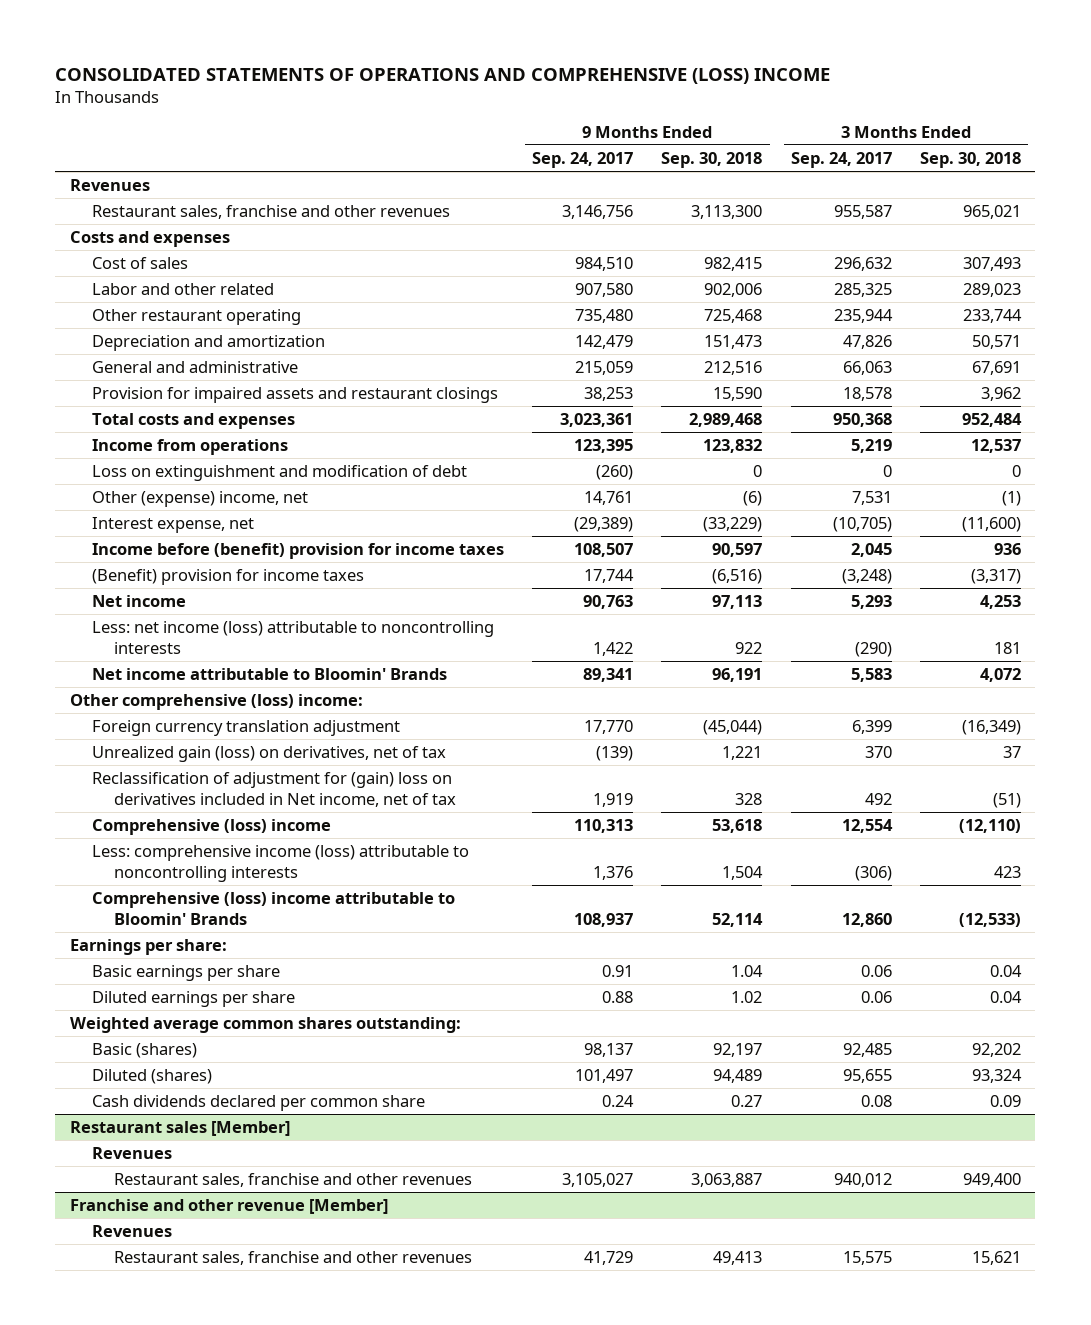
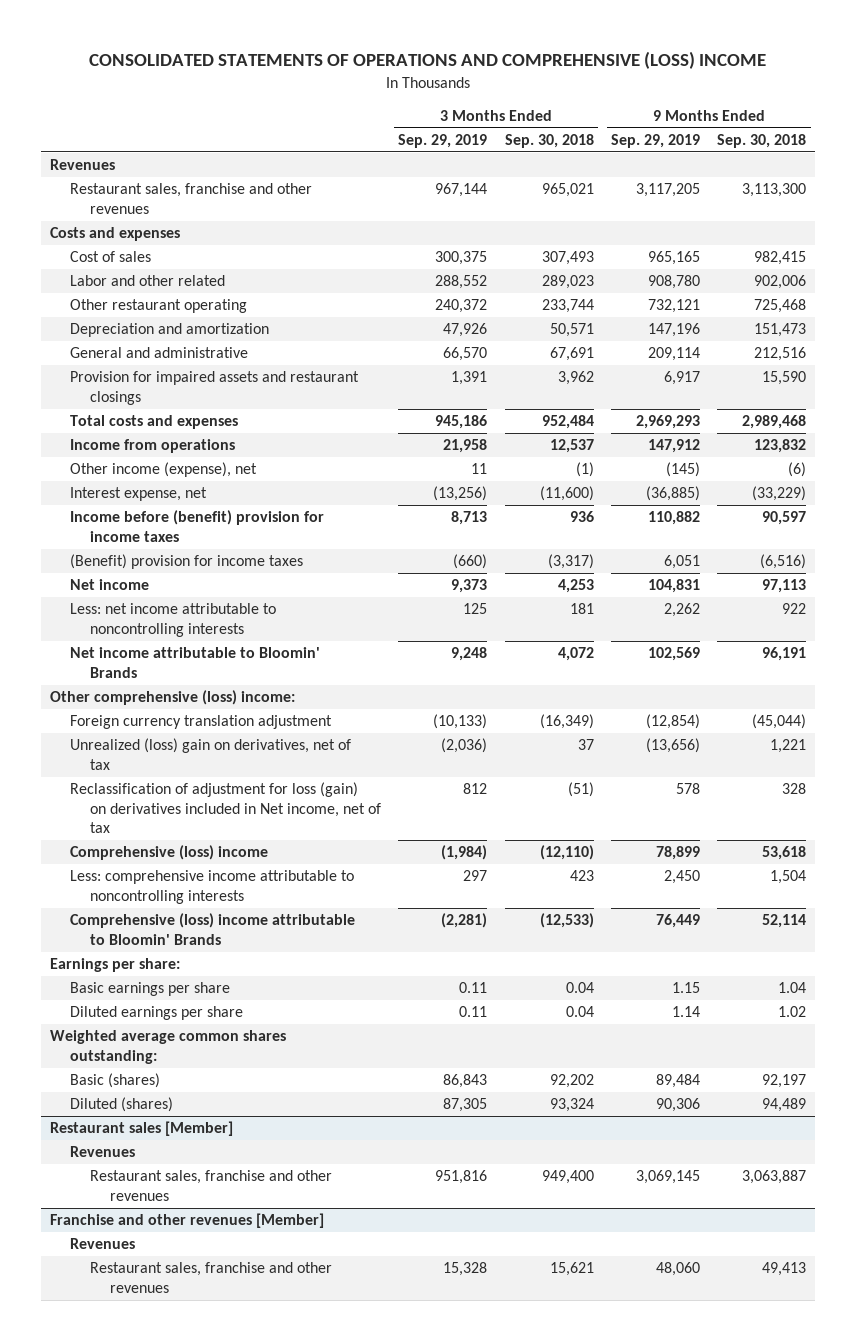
[532,151,634,168] Sep. 24, 2017 -> none
[790,151,892,168] Sep. 24, 2017 -> none
none -> [398,134,488,149] Sep. 29, 2019
none -> [610,134,700,149] Sep. 29, 2019
[91,464,467,481] Loss on extinguishment and modification of debt -> none
[91,490,308,507] Other (expense) income, net -> [69,462,257,478] Other income (expense), net
[91,620,494,654] Less: net income (loss) attributable to noncontrolling interests -> [69,603,276,637] Less: net income attributable to noncontrolling interests
[91,745,446,762] Unrealized gain (loss) on derivatives, net of tax -> [69,738,351,770] Unrealized (loss) gain on derivatives, net of tax
[91,771,456,807] Reclassification of adjustment for (gain) loss on derivatives included in Net income, net of tax -> [69,782,381,834] Reclassification of adjustment for loss (gain) on derivatives included in Net income, net of tax
[91,844,469,882] Less: comprehensive income (loss) attributable to noncontrolling interests -> [69,870,354,904] Less: comprehensive income attributable to noncontrolling interests
[91,1094,425,1111] Cash dividends declared per common share -> none
[69,1198,388,1214] Franchise and other revenue [Member] -> [49,1213,324,1229] Franchise and other revenues [Member]

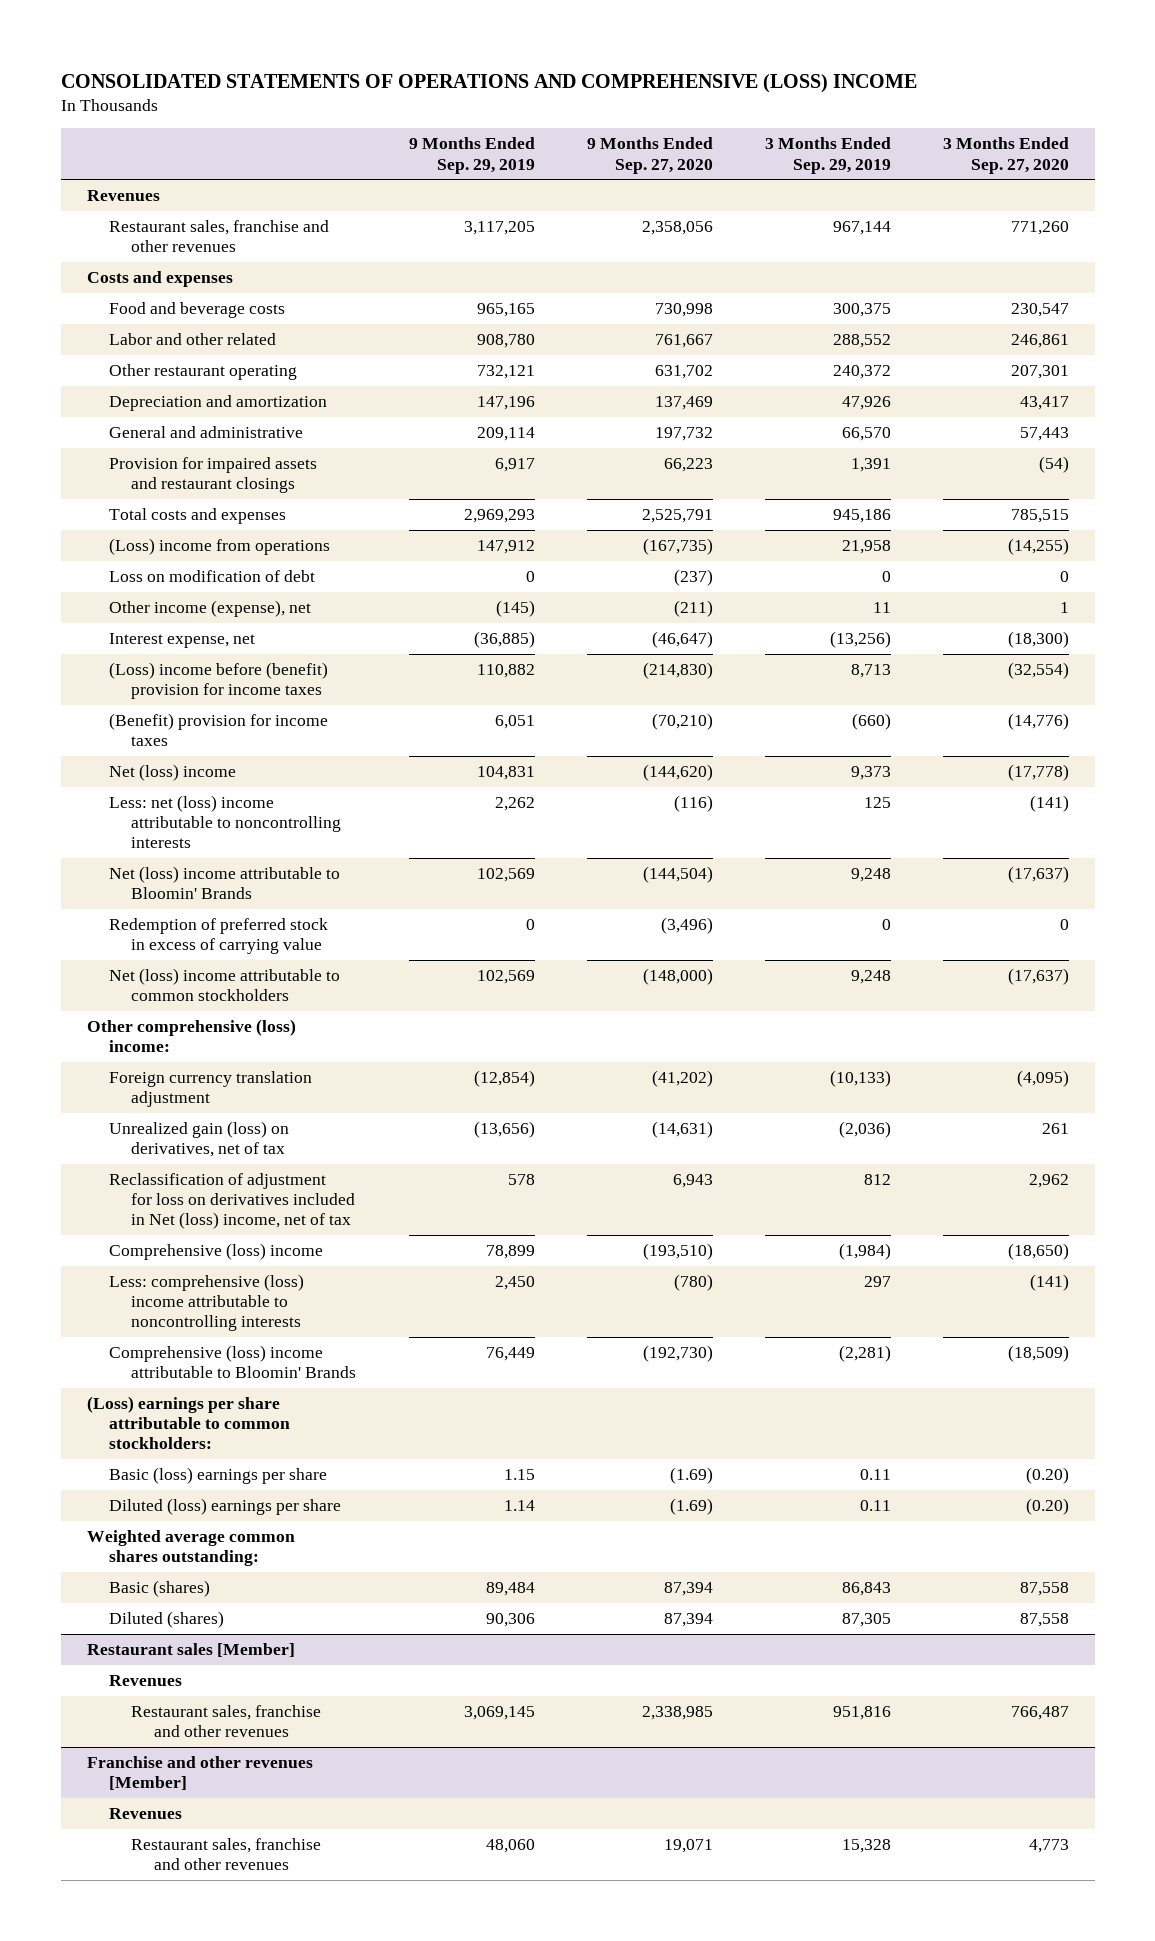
[504,134,594,149] Sep. 30, 2018 -> none
[717,134,807,149] Sep. 30, 2018 -> none
none -> [586,137,713,174] 9 Months Ended Sep. 27, 2020
none -> [942,137,1069,174] 3 Months Ended Sep. 27, 2020
[69,251,151,263] Cost of sales -> [109,301,286,318] Food and beverage costs
[69,439,235,454] Income from operations -> [109,537,331,555] (Loss) income from operations
none -> [109,569,316,582] Loss on modification of debt
[69,510,324,542] Income before (benefit) provision for income taxes -> [109,661,329,700] (Loss) income before (benefit) provision for income taxes
[69,579,149,591] Net income -> [109,763,237,781] Net (loss) income
[69,603,276,637] Less: net income attributable to noncontrolling interests -> [109,794,342,849] Less: net (loss) income attributable to noncontrolling interests
[69,647,320,678] Net income attributable to Bloomin' Brands -> [109,865,341,900] Net (loss) income attributable to Bloomin' Brands
none -> [109,917,329,955] Redemption of preferred stock in excess of carrying value
none -> [109,967,341,1002] Net (loss) income attributable to common stockholders
[69,738,351,770] Unrealized (loss) gain on derivatives, net of tax -> [109,1120,290,1158] Unrealized gain (loss) on derivatives, net of tax
[69,782,381,834] Reclassification of adjustment for loss (gain) on derivatives included in Net income, net of tax -> [109,1172,356,1230] Reclassification of adjustment for loss on derivatives included in Net (loss) income, net of tax
[69,870,354,904] Less: comprehensive income attributable to noncontrolling interests -> [109,1273,305,1332] Less: comprehensive (loss) income attributable to noncontrolling interests
[49,958,180,973] Earnings per share: -> [86,1395,291,1450] (Loss) earnings per share attributable to common stockholders:
[69,982,230,997] Basic earnings per share -> [109,1466,328,1484] Basic (loss) earnings per share
[69,1006,243,1021] Diluted earnings per share -> [109,1497,342,1515] Diluted (loss) earnings per share

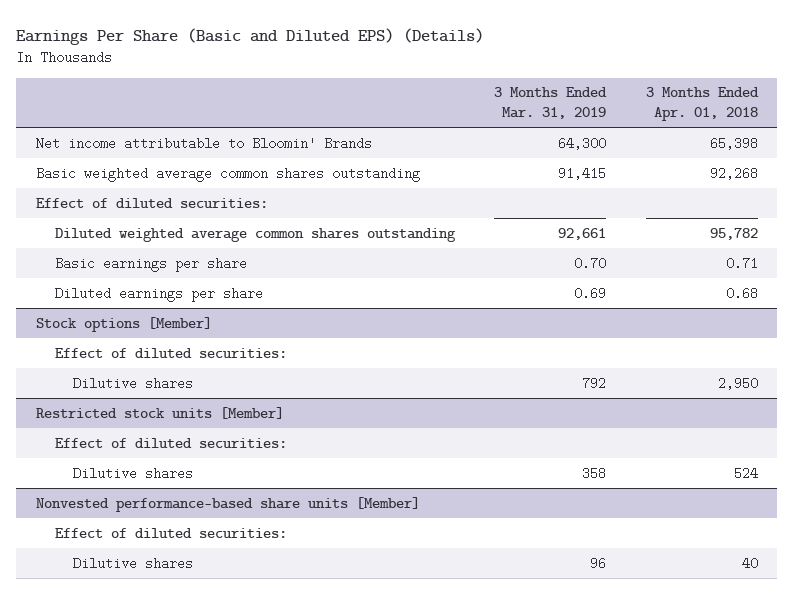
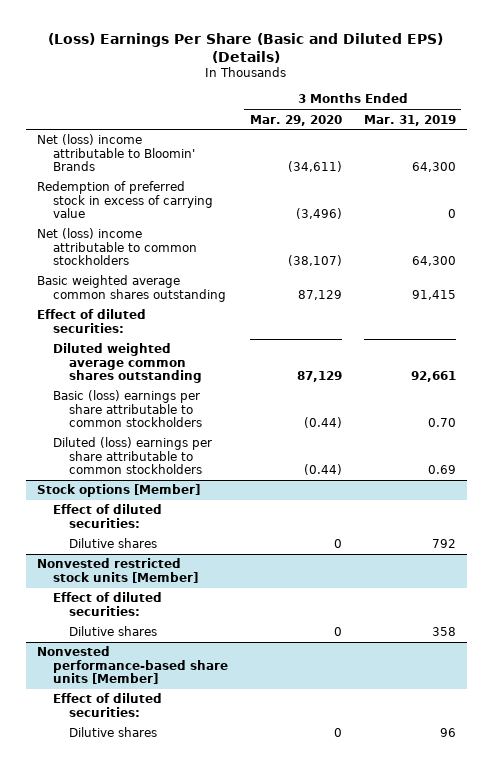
[16,27,485,45] Earnings Per Share (Basic and Diluted EPS) (Details) -> [48,32,444,63] (Loss) Earnings Per Share (Basic and Diluted EPS) (Details)
[645,87,759,121] 3 Months Ended Apr. 01, 2018 -> none
none -> [249,114,342,126] Mar. 29, 2020
[36,136,373,150] Net income attributable to Bloomin' Brands -> [36,134,195,172] Net (loss) income attributable to Bloomin' Brands
none -> [36,181,213,219] Redemption of preferred stock in excess of carrying value
none -> [36,228,197,266] Net (loss) income attributable to common stockholders
[54,256,247,272] Basic earnings per share -> none
[54,286,263,302] Diluted earnings per share -> none
none -> [52,390,202,428] Basic (loss) earnings per share attributable to common stockholders
none -> [52,437,212,475] Diluted (loss) earnings per share attributable to common stockholders
[36,406,285,419] Restricted stock units [Member] -> [36,558,198,583] Nonvested restricted stock units [Member]

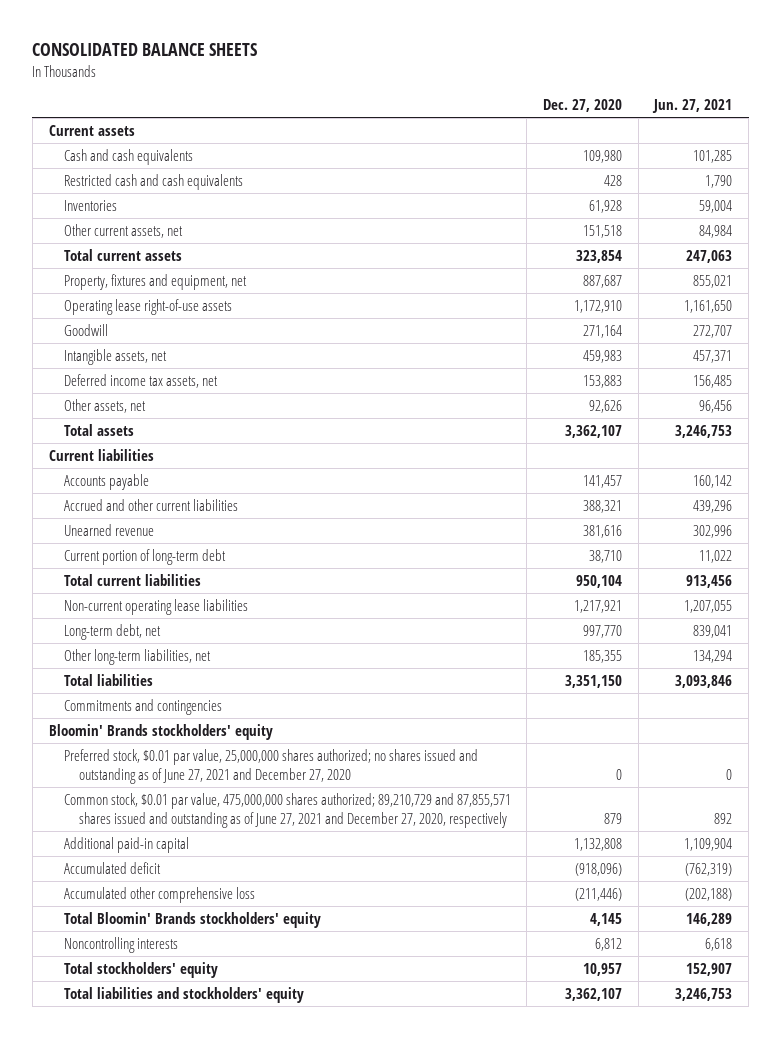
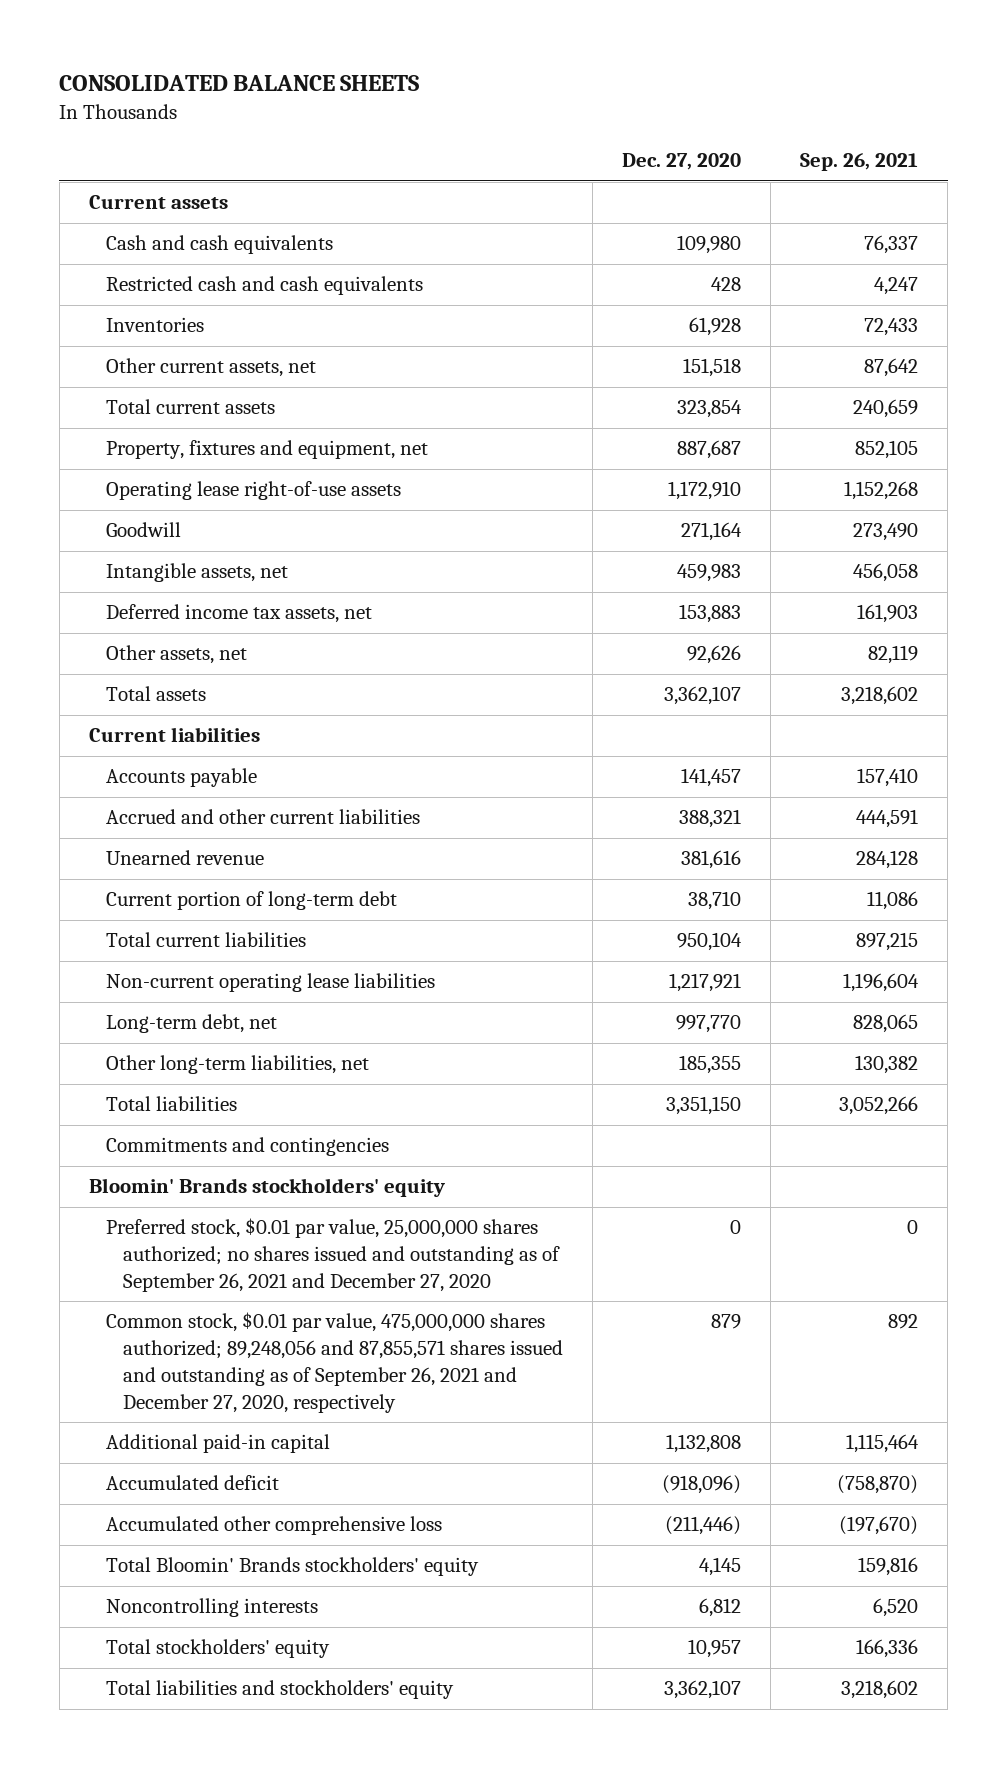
[652,98,733,113] Jun. 27, 2021 -> none
none -> [800,153,919,172] Sep. 26, 2021
[63,748,478,785] Preferred stock, $0.01 par value, 25,000,000 shares authorized; no shares issued and outstanding as of June 27, 2021 and December 27, 2020 -> [105,1218,560,1292] Preferred stock, $0.01 par value, 25,000,000 shares authorized; no shares issued and outstanding as of September 26, 2021 and December 27, 2020
[63,792,511,829] Common stock, $0.01 par value, 475,000,000 shares authorized; 89,210,729 and 87,855,571 shares issued and outstanding as of June 27, 2021 and December 27, 2020, respectively -> [105,1312,563,1413] Common stock, $0.01 par value, 475,000,000 shares authorized; 89,248,056 and 87,855,571 shares issued and outstanding as of September 26, 2021 and December 27, 2020, respectively

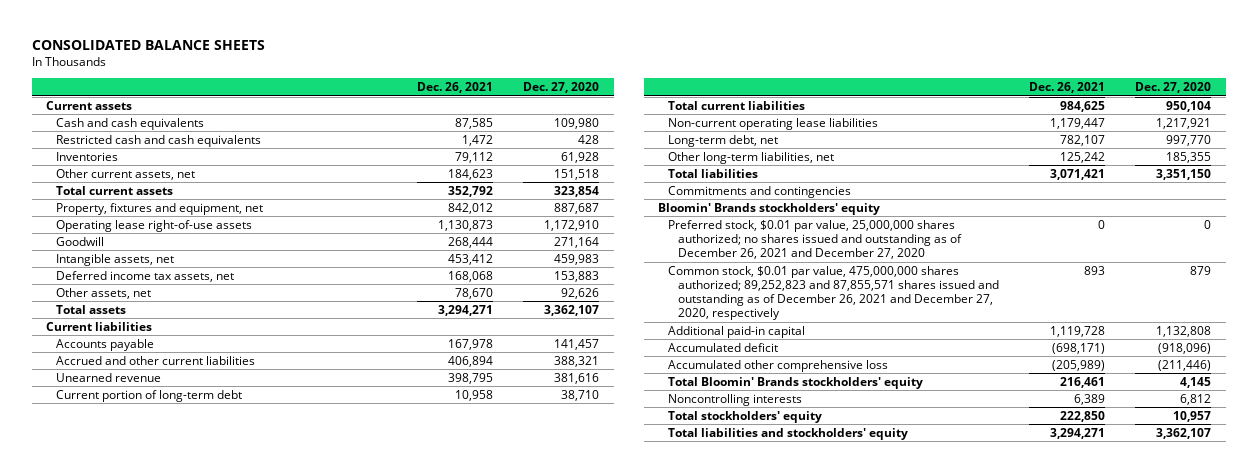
[800,153,919,172] Sep. 26, 2021 -> none
none -> [417,82,494,94] Dec. 26, 2021
[105,1218,560,1292] Preferred stock, $0.01 par value, 25,000,000 shares authorized; no shares issued and outstanding as of September 26, 2021 and December 27, 2020 -> [668,219,963,260] Preferred stock, $0.01 par value, 25,000,000 shares authorized; no shares issued and outstanding as of December 26, 2021 and December 27, 2020
[105,1312,563,1413] Common stock, $0.01 par value, 475,000,000 shares authorized; 89,248,056 and 87,855,571 shares issued and outstanding as of September 26, 2021 and December 27, 2020, respectively -> [668,265,1000,321] Common stock, $0.01 par value, 475,000,000 shares authorized; 89,252,823 and 87,855,571 shares issued and outstanding as of December 26, 2021 and December 27, 2020, respectively

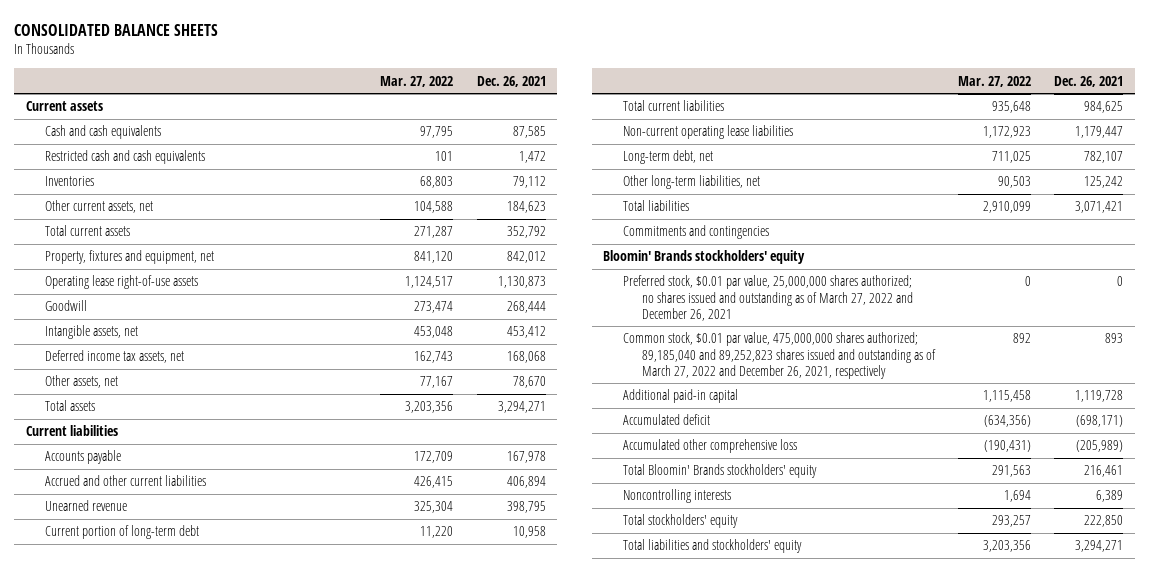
[522,82,599,94] Dec. 27, 2020 -> none
none -> [380,75,454,87] Mar. 27, 2022
[668,219,963,260] Preferred stock, $0.01 par value, 25,000,000 shares authorized; no shares issued and outstanding as of December 26, 2021 and December 27, 2020 -> [622,275,913,322] Preferred stock, $0.01 par value, 25,000,000 shares authorized; no shares issued and outstanding as of March 27, 2022 and December 26, 2021
[668,265,1000,321] Common stock, $0.01 par value, 475,000,000 shares authorized; 89,252,823 and 87,855,571 shares issued and outstanding as of December 26, 2021 and December 27, 2020, respectively -> [622,332,936,380] Common stock, $0.01 par value, 475,000,000 shares authorized; 89,185,040 and 89,252,823 shares issued and outstanding as of March 27, 2022 and December 26, 2021, respectively

